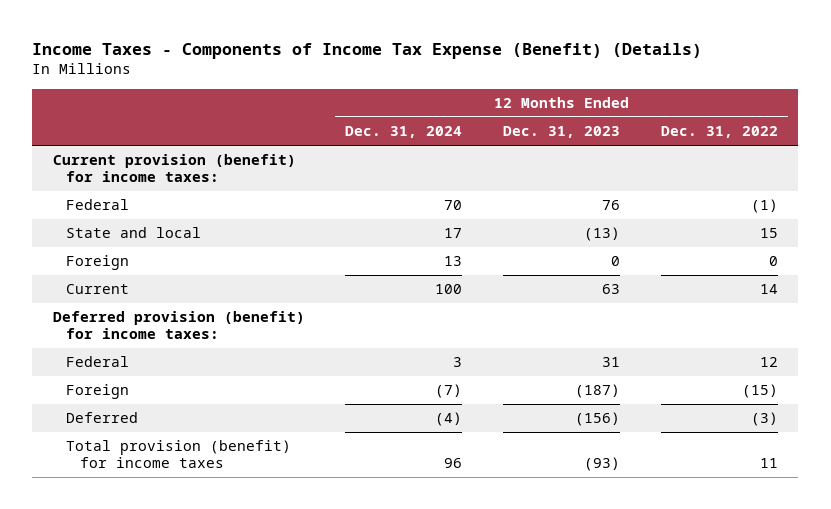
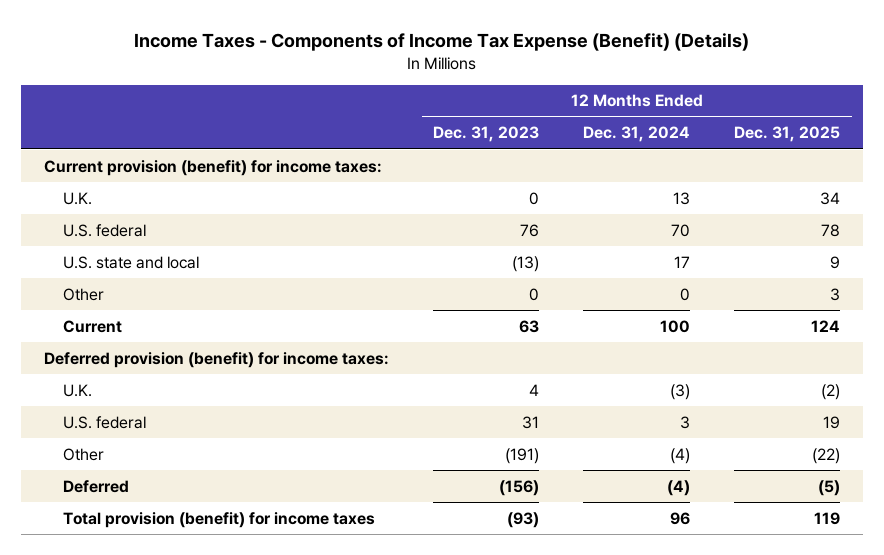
[661,126,779,139] Dec. 31, 2022 -> none
none -> [734,126,841,143] Dec. 31, 2025
[66,255,130,271] Foreign -> none
none -> [62,191,92,205] U.K.
[66,199,130,211] Federal -> [62,223,146,237] U.S. federal
[66,227,202,239] State and local -> [62,255,199,269] U.S. state and local
none -> [62,287,104,301] Other
[66,384,130,400] Foreign -> none
none -> [62,383,92,397] U.K.
[66,356,130,368] Federal -> [62,415,146,429] U.S. federal
none -> [62,447,104,461] Other

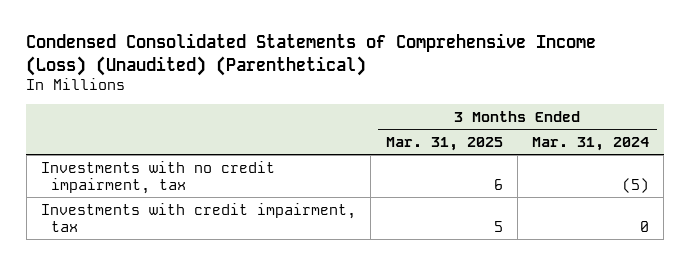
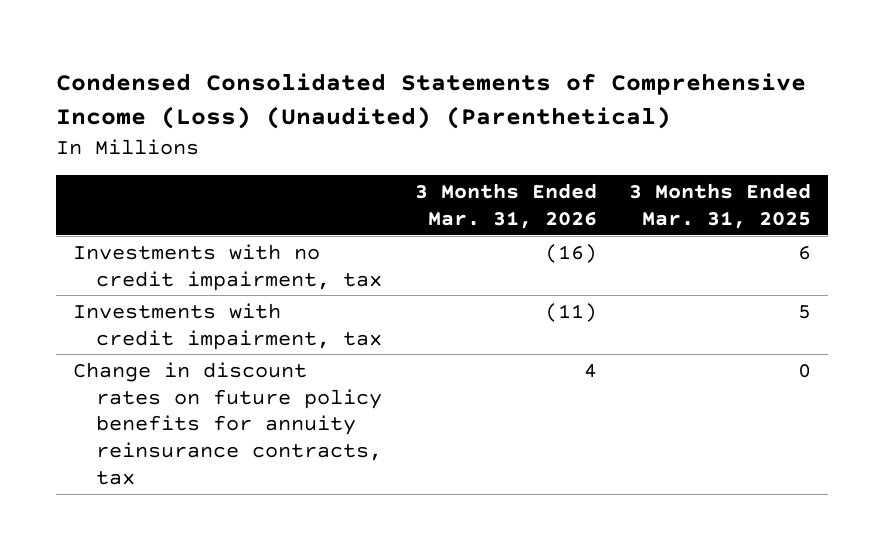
[532,136,650,151] Mar. 31, 2024 -> none
none -> [414,183,597,229] 3 Months Ended Mar. 31, 2026
none -> [72,361,382,486] Change in discount rates on future policy benefits for annuity reinsurance contracts, tax

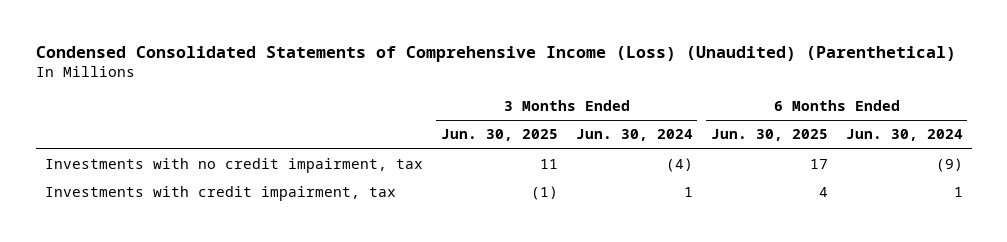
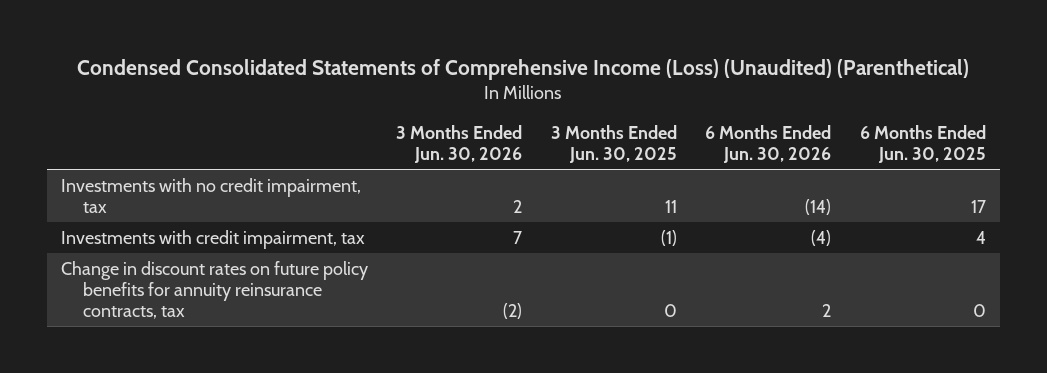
[575,129,693,142] Jun. 30, 2024 -> none
[845,129,963,142] Jun. 30, 2024 -> none
none -> [396,124,523,164] 3 Months Ended Jun. 30, 2026
none -> [705,124,832,164] 6 Months Ended Jun. 30, 2026
none -> [60,260,368,320] Change in discount rates on future policy benefits for annuity reinsurance contracts, tax

